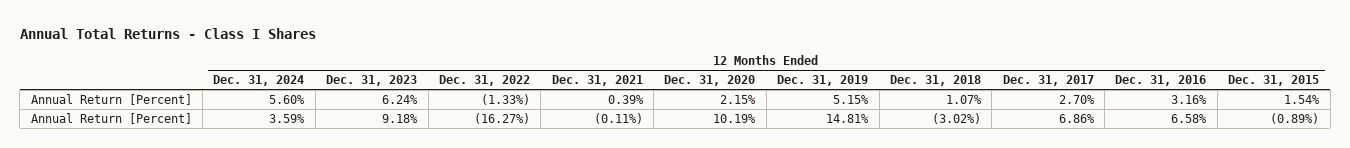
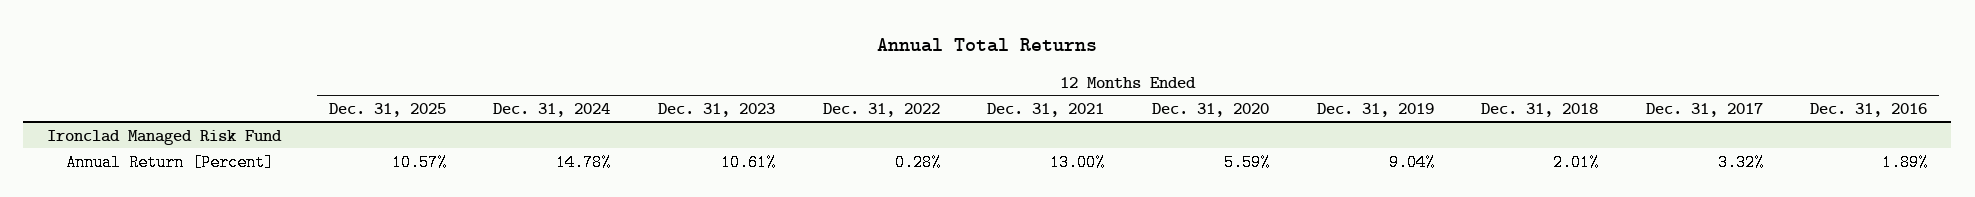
[19,27,316,39] Annual Total Returns - Class I Shares -> [877,38,1098,53] Annual Total Returns
[1228,75,1320,87] Dec. 31, 2015 -> none
none -> [328,102,446,117] Dec. 31, 2025
[30,113,192,125] Annual Return [Percent] -> none
none -> [47,129,283,145] Ironclad Managed Risk Fund
[269,95,306,105] 5.60% -> [556,153,612,171] 14.78%
[382,95,419,105] 6.24% -> [721,153,777,171] 10.61%
[480,94,530,106] (1.33%) -> [894,153,941,171] 0.28%
[607,95,644,105] 0.39% -> [1050,153,1106,171] 13.00%
[720,95,757,105] 2.15% -> [1223,153,1270,171] 5.59%
[833,95,870,105] 5.15% -> [1388,153,1435,171] 9.04%
[945,95,982,105] 1.07% -> [1553,153,1600,171] 2.01%
[1058,95,1095,105] 2.70% -> [1717,153,1764,171] 3.32%
[1171,95,1208,105] 3.16% -> [1882,153,1929,171] 1.89%

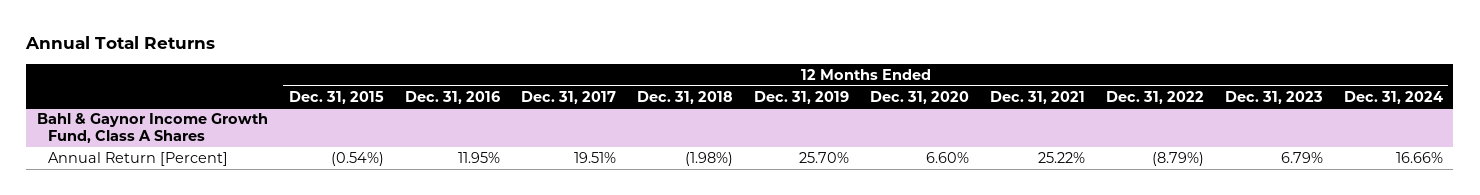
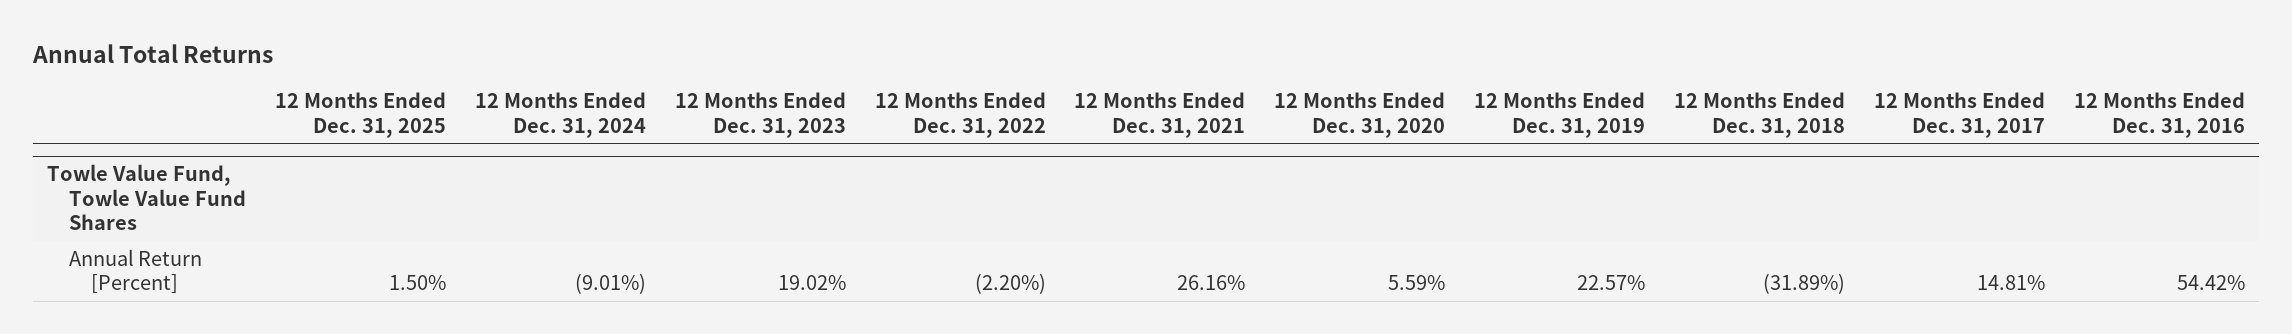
[288,90,384,104] Dec. 31, 2015 -> none
none -> [275,92,447,138] 12 Months Ended Dec. 31, 2025
[36,113,268,144] Bahl & Gaynor Income Growth Fund, Class A Shares -> none
none -> [47,164,247,231] Towle Value Fund, Towle Value Fund Shares
[457,152,500,164] 11.95% -> [2176,275,2245,291] 54.42%
[573,152,616,164] 19.51% -> [1976,275,2045,291] 14.81%
[684,152,733,167] (1.98%) -> [1763,273,1846,295] (31.89%)
[798,152,849,164] 25.70% -> [1577,275,1646,291] 22.57%
[925,152,969,164] 6.60% -> [1388,275,1446,291] 5.59%
[1037,152,1085,164] 25.22% -> [1177,275,1246,291] 26.16%
[1151,152,1204,167] (8.79%) -> [974,273,1046,295] (2.20%)
[1280,152,1323,164] 6.79% -> [777,275,846,291] 19.02%
[1395,152,1443,164] 16.66% -> [574,273,646,295] (9.01%)

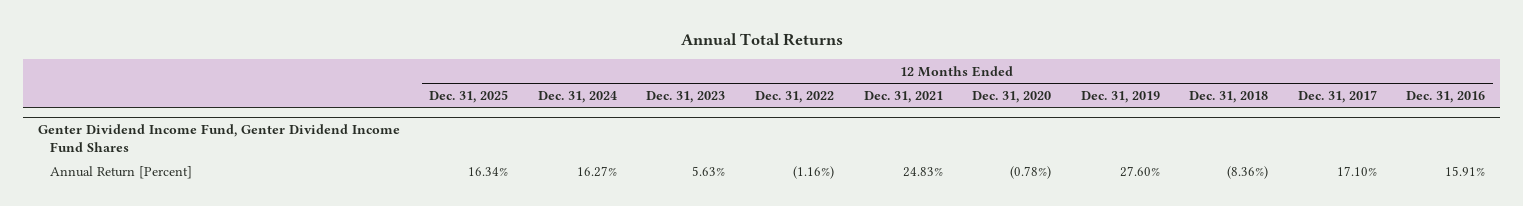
[47,164,247,231] Towle Value Fund, Towle Value Fund Shares -> none
none -> [37,123,400,152] Genter Dividend Income Fund, Genter Dividend Income Fund Shares
[389,275,447,291] 1.50% -> [468,166,509,176] 16.34%
[574,273,646,295] (9.01%) -> [576,165,617,177] 16.27%
[777,275,846,291] 19.02% -> [692,165,726,176] 5.63%
[974,273,1046,295] (2.20%) -> [793,165,835,179] (1.16%)
[1177,275,1246,291] 26.16% -> [902,166,943,177] 24.83%
[1388,275,1446,291] 5.59% -> [1010,165,1052,179] (0.78%)
[1577,275,1646,291] 22.57% -> [1119,165,1160,177] 27.60%
[1763,273,1846,295] (31.89%) -> [1227,165,1269,179] (8.36%)
[1976,275,2045,291] 14.81% -> [1336,165,1377,176] 17.10%
[2176,275,2245,291] 54.42% -> [1445,165,1486,176] 15.91%

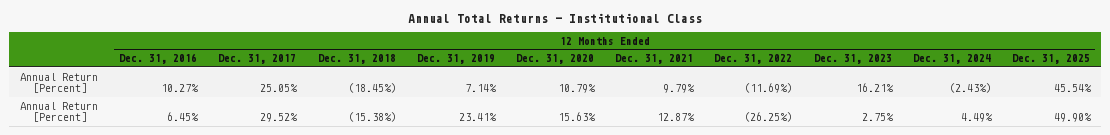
[680,33,843,47] Annual Total Returns -> [408,13,703,24] Annual Total Returns - Institutional Class
[37,123,400,152] Genter Dividend Income Fund, Genter Dividend Income Fund Shares -> none
[468,166,509,176] 16.34% -> [1054,84,1093,93] 45.54%
[576,165,617,177] 16.27% -> [948,83,991,94] (2.43%)
[692,165,726,176] 5.63% -> [855,83,894,93] 16.21%
[793,165,835,179] (1.16%) -> [744,83,793,94] (11.69%)
[902,166,943,177] 24.83% -> [663,84,696,94] 9.79%
[1010,165,1052,179] (0.78%) -> [558,84,597,94] 10.79%
[1119,165,1160,177] 27.60% -> [464,84,497,93] 7.14%
[1227,165,1269,179] (8.36%) -> [347,83,396,94] (18.45%)
[1336,165,1377,176] 17.10% -> [260,84,299,93] 25.05%
[1445,165,1486,176] 15.91% -> [161,84,200,93] 10.27%
none -> [19,101,98,123] Annual Return [Percent]

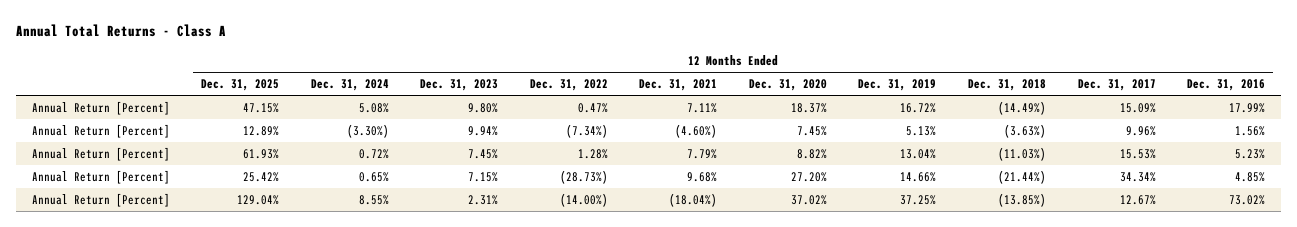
[408,13,703,24] Annual Total Returns - Institutional Class -> [16,23,227,37] Annual Total Returns - Class A
[161,84,200,93] 10.27% -> [1229,103,1266,114] 17.99%
[260,84,299,93] 25.05% -> [1119,103,1156,114] 15.09%
[347,83,396,94] (18.45%) -> [997,101,1046,116] (14.49%)
[464,84,497,93] 7.14% -> [900,103,937,114] 16.72%
[558,84,597,94] 10.79% -> [790,103,827,114] 18.37%
[663,84,696,94] 9.79% -> [687,103,718,114] 7.11%
[744,83,793,94] (11.69%) -> [577,103,608,114] 0.47%
[855,83,894,93] 16.21% -> [468,103,499,114] 9.80%
[948,83,991,94] (2.43%) -> [358,103,389,114] 5.08%
[1054,84,1093,93] 45.54% -> [243,103,280,114] 47.15%
[167,112,200,122] 6.45% -> [1235,126,1266,137] 1.56%
[260,113,299,123] 29.52% -> [1125,126,1156,137] 9.96%
[347,112,396,123] (15.38%) -> [1003,124,1046,139] (3.63%)
[458,113,497,122] 23.41% -> [906,126,937,137] 5.13%
[558,112,597,122] 15.63% -> [796,126,827,137] 7.45%
[657,113,696,122] 12.87% -> [675,124,718,139] (4.60%)
[744,112,793,123] (26.25%) -> [565,124,608,139] (7.34%)
[861,113,894,122] 2.75% -> [468,126,499,137] 9.94%
[960,113,993,123] 4.49% -> [346,124,389,139] (3.30%)
[1054,113,1093,123] 49.90% -> [243,126,280,137] 12.89%
none -> [31,147,170,162] Annual Return [Percent]
none -> [31,170,170,185] Annual Return [Percent]
none -> [31,193,170,208] Annual Return [Percent]

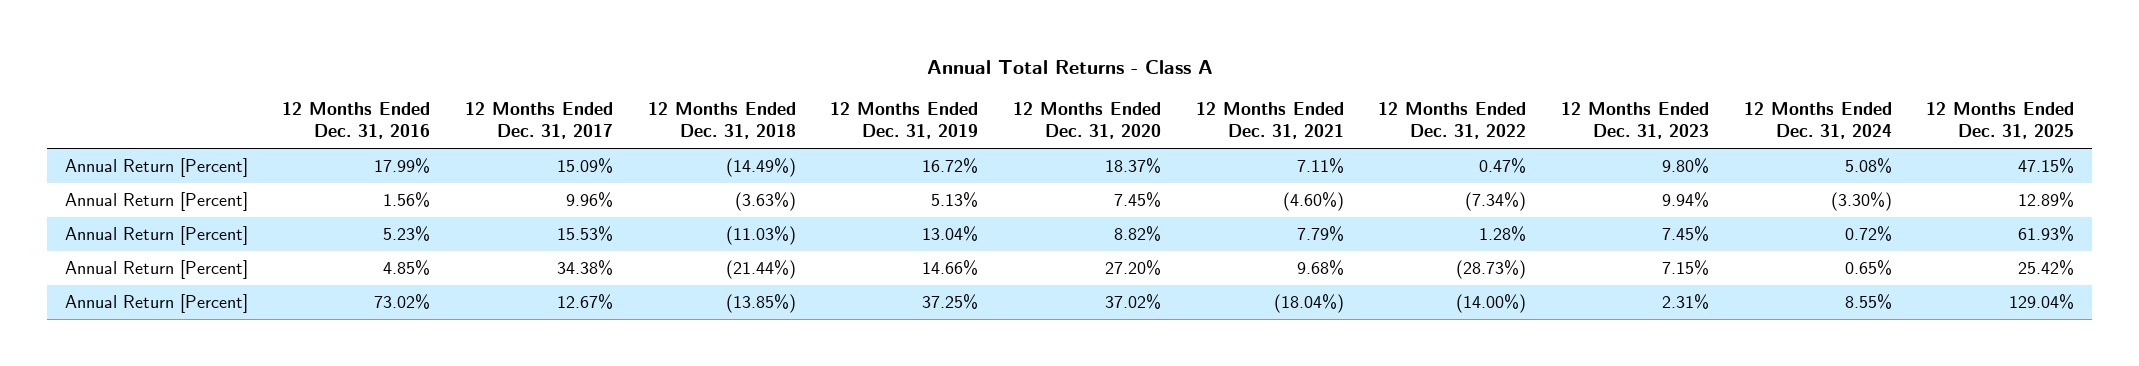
[1119,172,1156,183] 34.34% -> [557,259,614,275] 34.38%

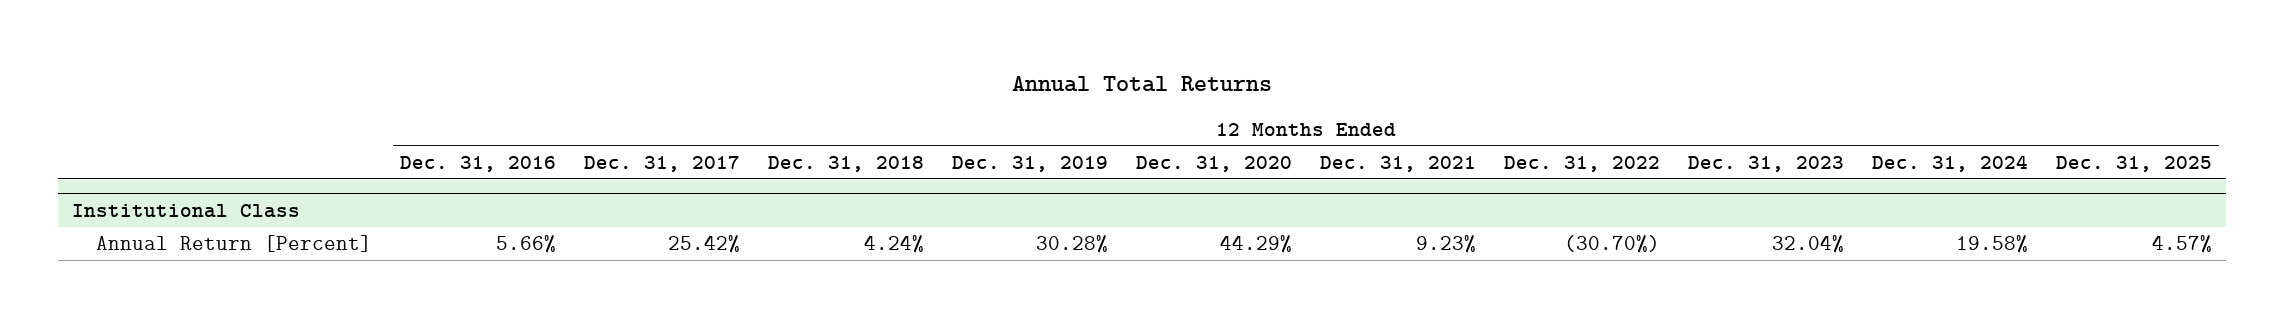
[926,60,1213,75] Annual Total Returns - Class A -> [1011,76,1272,93] Annual Total Returns
[64,191,248,211] Annual Return [Percent] -> none
[64,225,248,245] Annual Return [Percent] -> none
[64,259,248,279] Annual Return [Percent] -> none
[64,293,248,313] Annual Return [Percent] -> none
none -> [71,203,300,218] Institutional Class
[374,157,431,173] 17.99% -> [496,235,557,254] 5.66%
[557,157,614,173] 15.09% -> [668,235,741,254] 25.42%
[725,157,796,177] (14.49%) -> [864,235,925,254] 4.24%
[922,157,979,173] 16.72% -> [1036,235,1109,254] 30.28%
[1105,157,1162,173] 18.37% -> [1220,235,1293,254] 44.29%
[1296,157,1344,173] 7.11% -> [1416,235,1477,254] 9.23%
[1479,157,1527,173] 0.47% -> [1564,235,1661,254] (30.70%)
[1662,157,1710,173] 9.80% -> [1772,235,1845,254] 32.04%
[1844,157,1892,173] 5.08% -> [1956,235,2029,254] 19.58%
[2018,157,2075,173] 47.15% -> [2151,235,2212,254] 4.57%

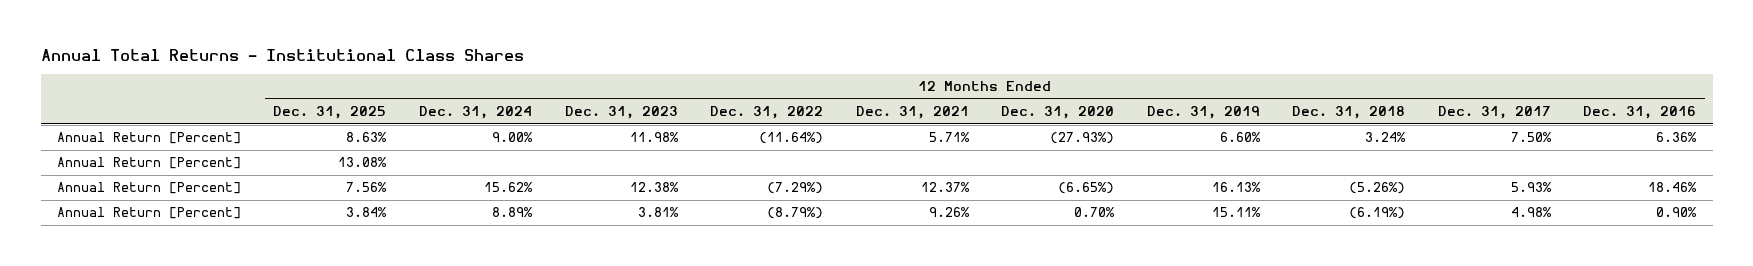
[1011,76,1272,93] Annual Total Returns -> [40,48,524,61] Annual Total Returns - Institutional Class Shares
[71,203,300,218] Institutional Class -> none
[496,235,557,254] 5.66% -> [1656,132,1698,143] 6.36%
[668,235,741,254] 25.42% -> [1510,132,1552,143] 7.50%
[864,235,925,254] 4.24% -> [1365,132,1407,143] 3.24%
[1036,235,1109,254] 30.28% -> [1219,132,1261,143] 6.60%
[1220,235,1293,254] 44.29% -> [1050,132,1115,145] (27.93%)
[1416,235,1477,254] 9.23% -> [928,132,970,143] 5.71%
[1564,235,1661,254] (30.70%) -> [759,132,824,145] (11.64%)
[1772,235,1845,254] 32.04% -> [629,132,679,143] 11.98%
[1956,235,2029,254] 19.58% -> [492,132,534,143] 9.00%
[2151,235,2212,254] 4.57% -> [346,132,388,143] 8.63%
none -> [56,157,241,170] Annual Return [Percent]
none -> [56,182,241,195] Annual Return [Percent]
none -> [56,207,241,220] Annual Return [Percent]

